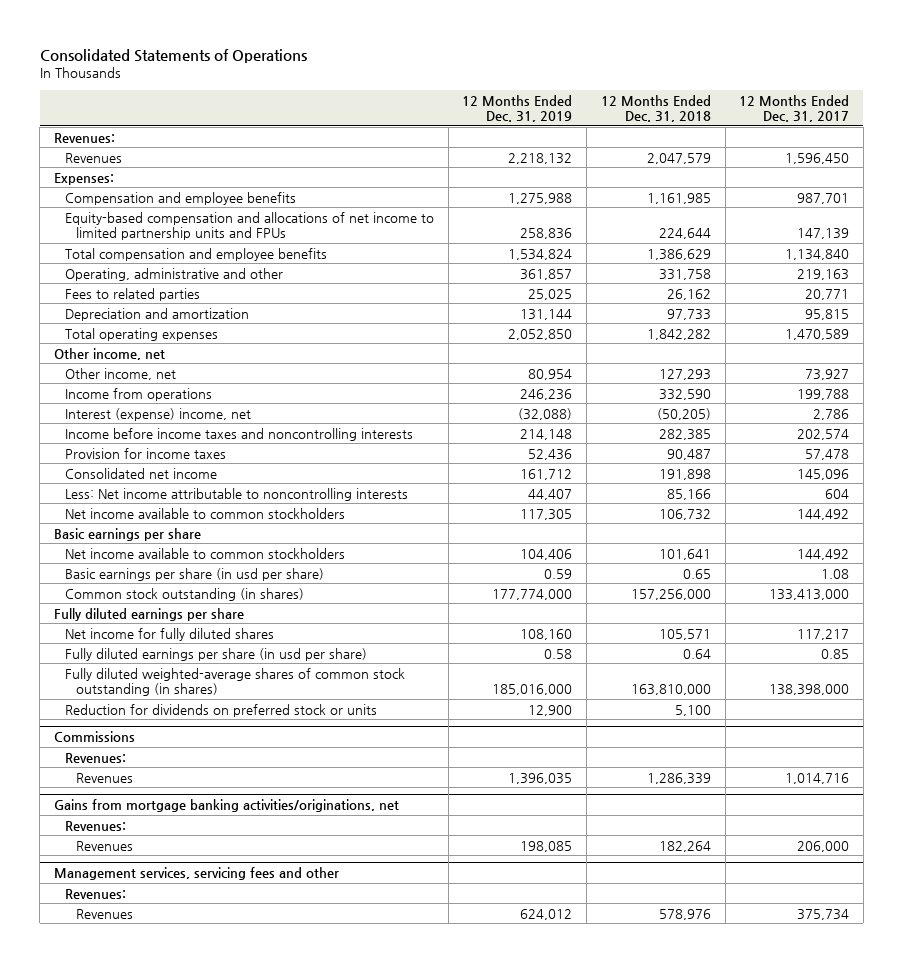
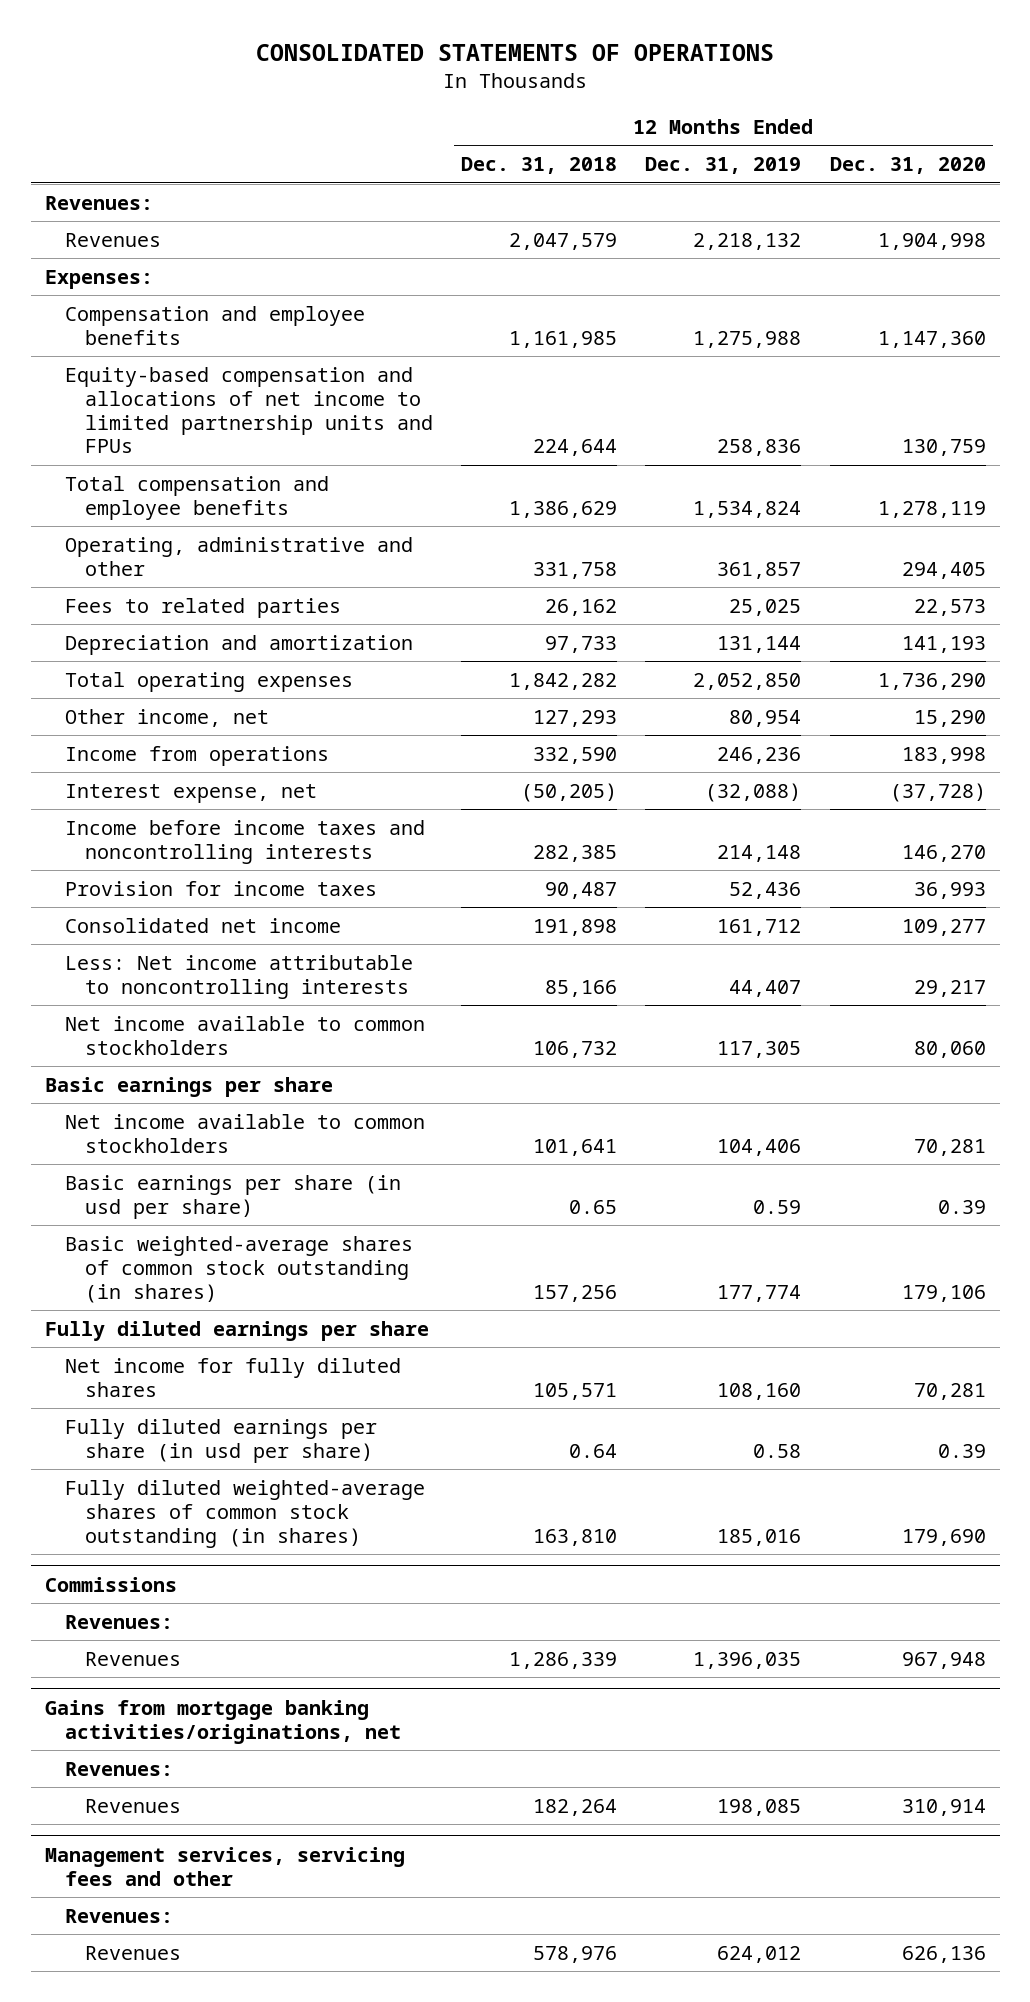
[39,48,307,63] Consolidated Statements of Operations -> [256,44,775,62] CONSOLIDATED STATEMENTS OF OPERATIONS
[739,94,850,123] 12 Months Ended Dec. 31, 2017 -> none
none -> [829,157,986,175] Dec. 31, 2020
[54,347,166,360] Other income, net -> none
[65,407,252,421] Interest (expense) income, net -> [64,783,317,803] Interest expense, net
[65,587,305,601] Common stock outstanding (in shares) -> [64,1235,413,1303] Basic weighted-average shares of common stock outstanding (in shares)
[492,588,573,600] 177,774,000 -> [717,1284,802,1302] 177,774
[630,588,711,600] 157,256,000 -> [533,1284,618,1302] 157,256
[65,703,378,717] Reduction for dividends on preferred stock or units -> none
[492,683,573,695] 185,016,000 -> [717,1528,802,1546] 185,016
[630,683,711,695] 163,810,000 -> [533,1528,618,1546] 163,810

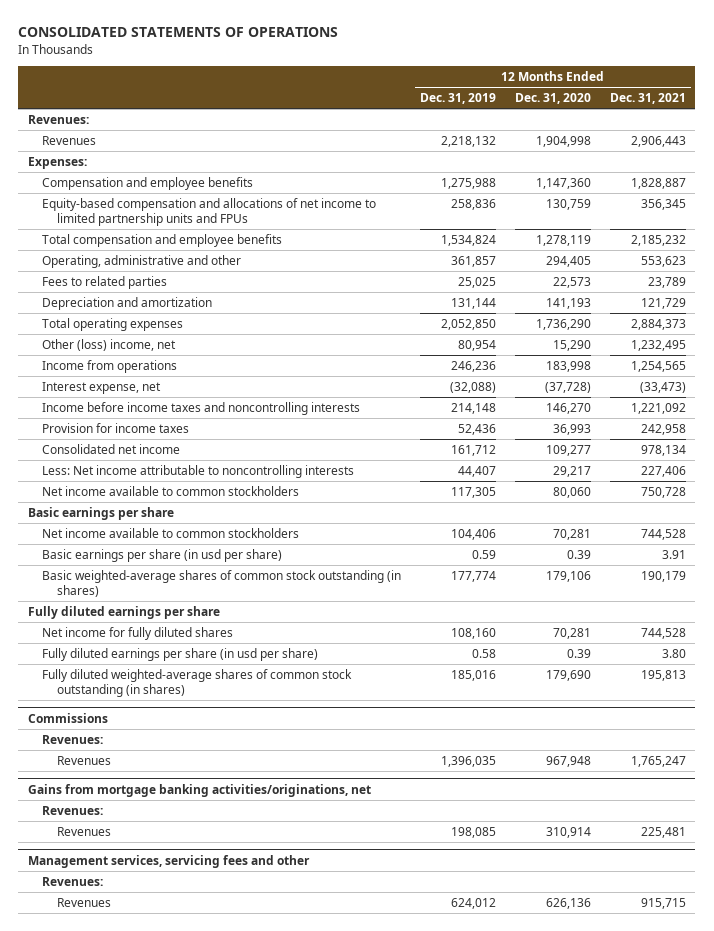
[461,157,618,175] Dec. 31, 2018 -> none
none -> [609,93,686,105] Dec. 31, 2021
[64,708,269,727] Other income, net -> [42,338,177,351] Other (loss) income, net

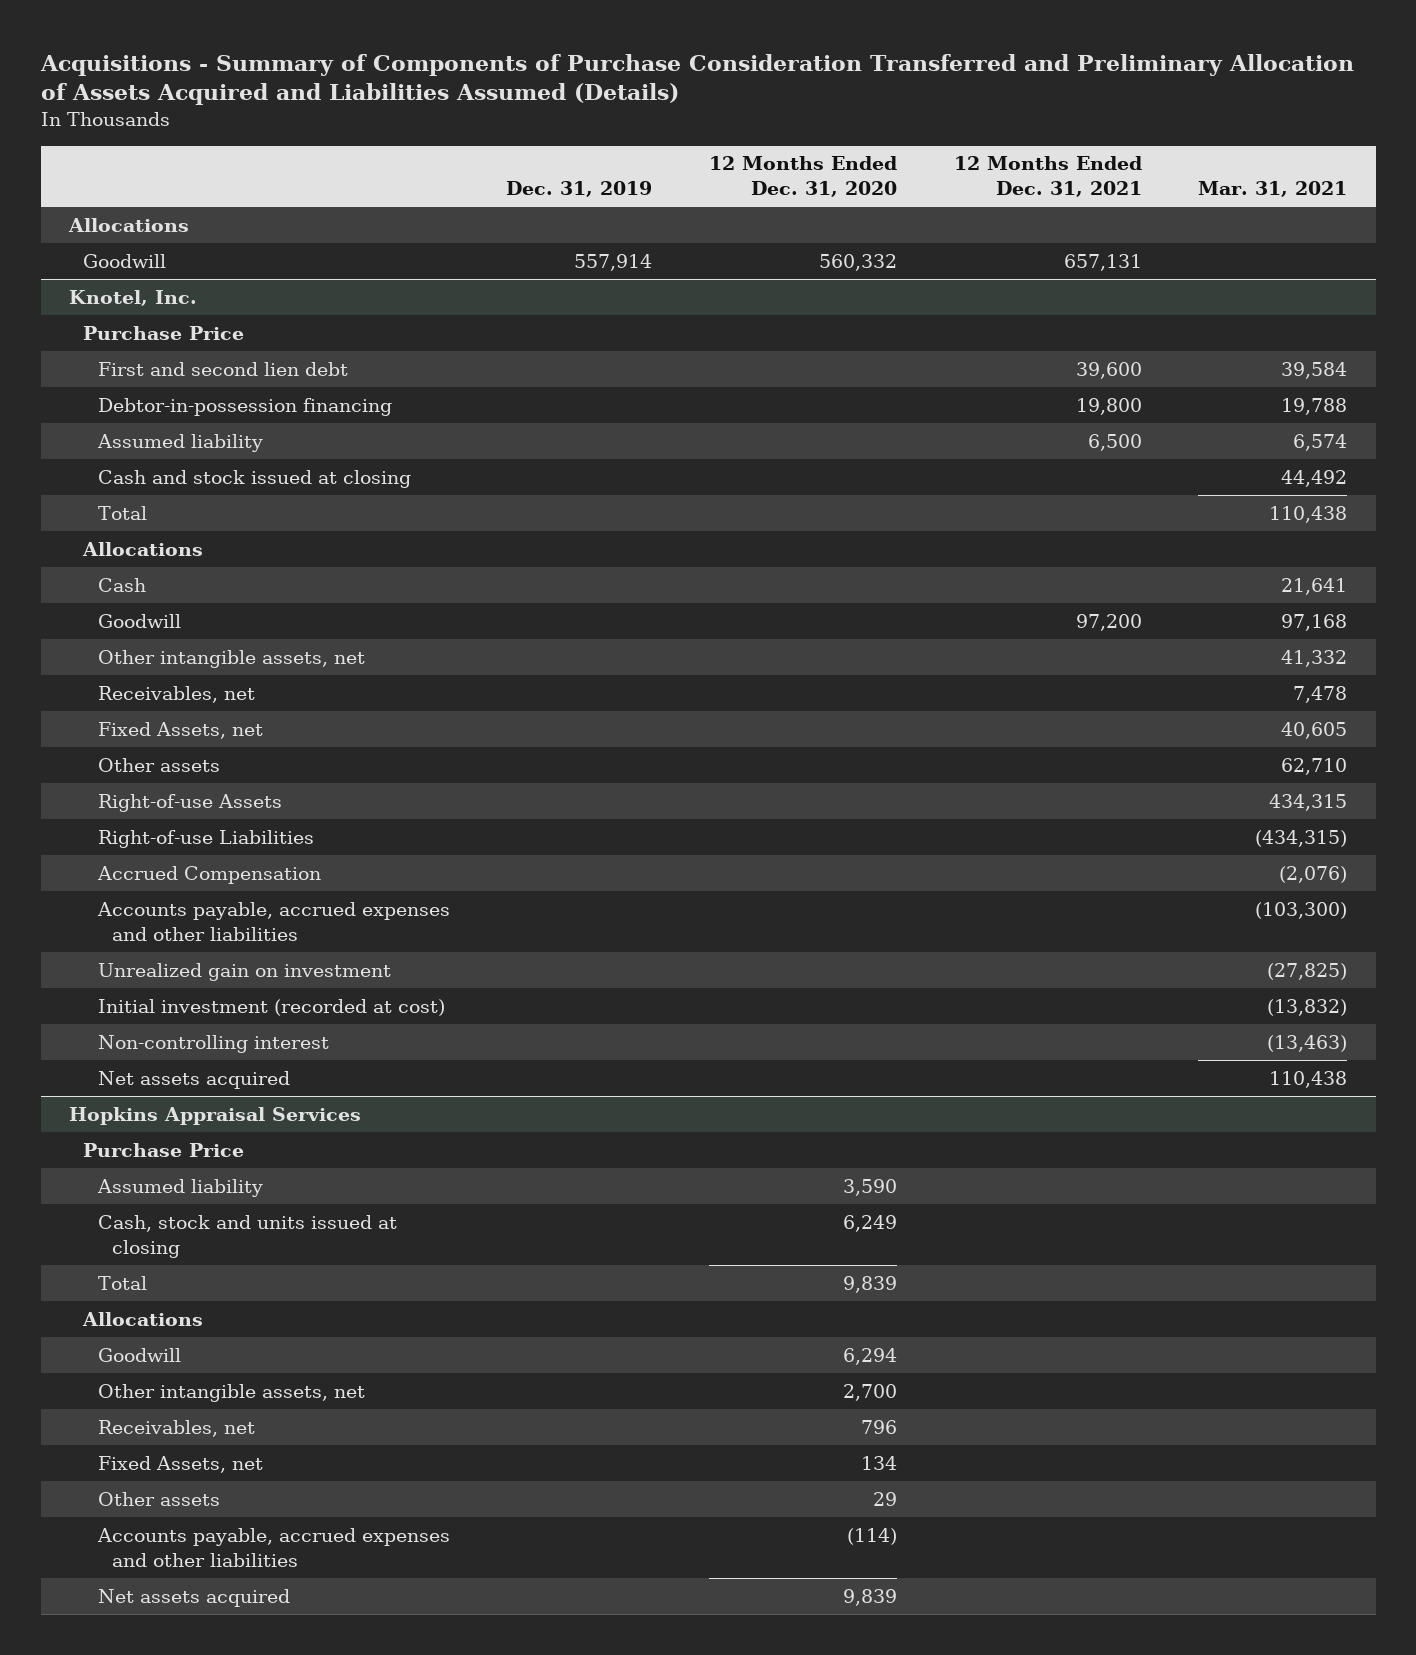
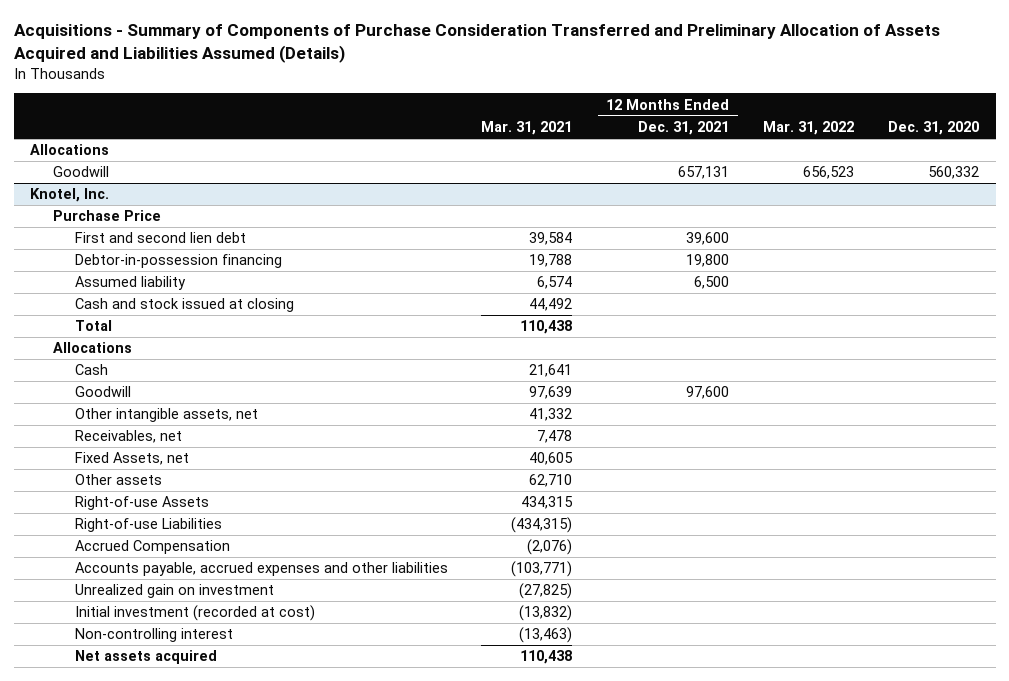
[506,181,653,198] Dec. 31, 2019 -> none
[708,156,897,198] 12 Months Ended Dec. 31, 2020 -> none
none -> [762,121,854,136] Mar. 31, 2022
none -> [887,121,979,136] Dec. 31, 2020
[1075,613,1142,631] 97,200 -> [686,386,730,400] 97,600
[1281,613,1348,631] 97,168 -> [529,386,573,400] 97,639
[1255,901,1348,919] (103,300) -> [511,561,573,578] (103,771)
[69,1106,362,1125] Hopkins Appraisal Services -> none
[83,1142,245,1157] Purchase Price -> none
[96,1178,263,1197] Assumed liability -> none
[97,1214,397,1258] Cash, stock and units issued at closing -> none
[97,1275,147,1290] Total -> none
[82,1311,204,1326] Allocations -> none
[97,1347,181,1362] Goodwill -> none
[97,1383,365,1402] Other intangible assets, net -> none
[97,1419,255,1437] Receivables, net -> none
[97,1455,263,1473] Fixed Assets, net -> none
[97,1491,220,1506] Other assets -> none
[96,1527,450,1567] Accounts payable, accrued expenses and other liabilities -> none
[97,1588,290,1607] Net assets acquired -> none

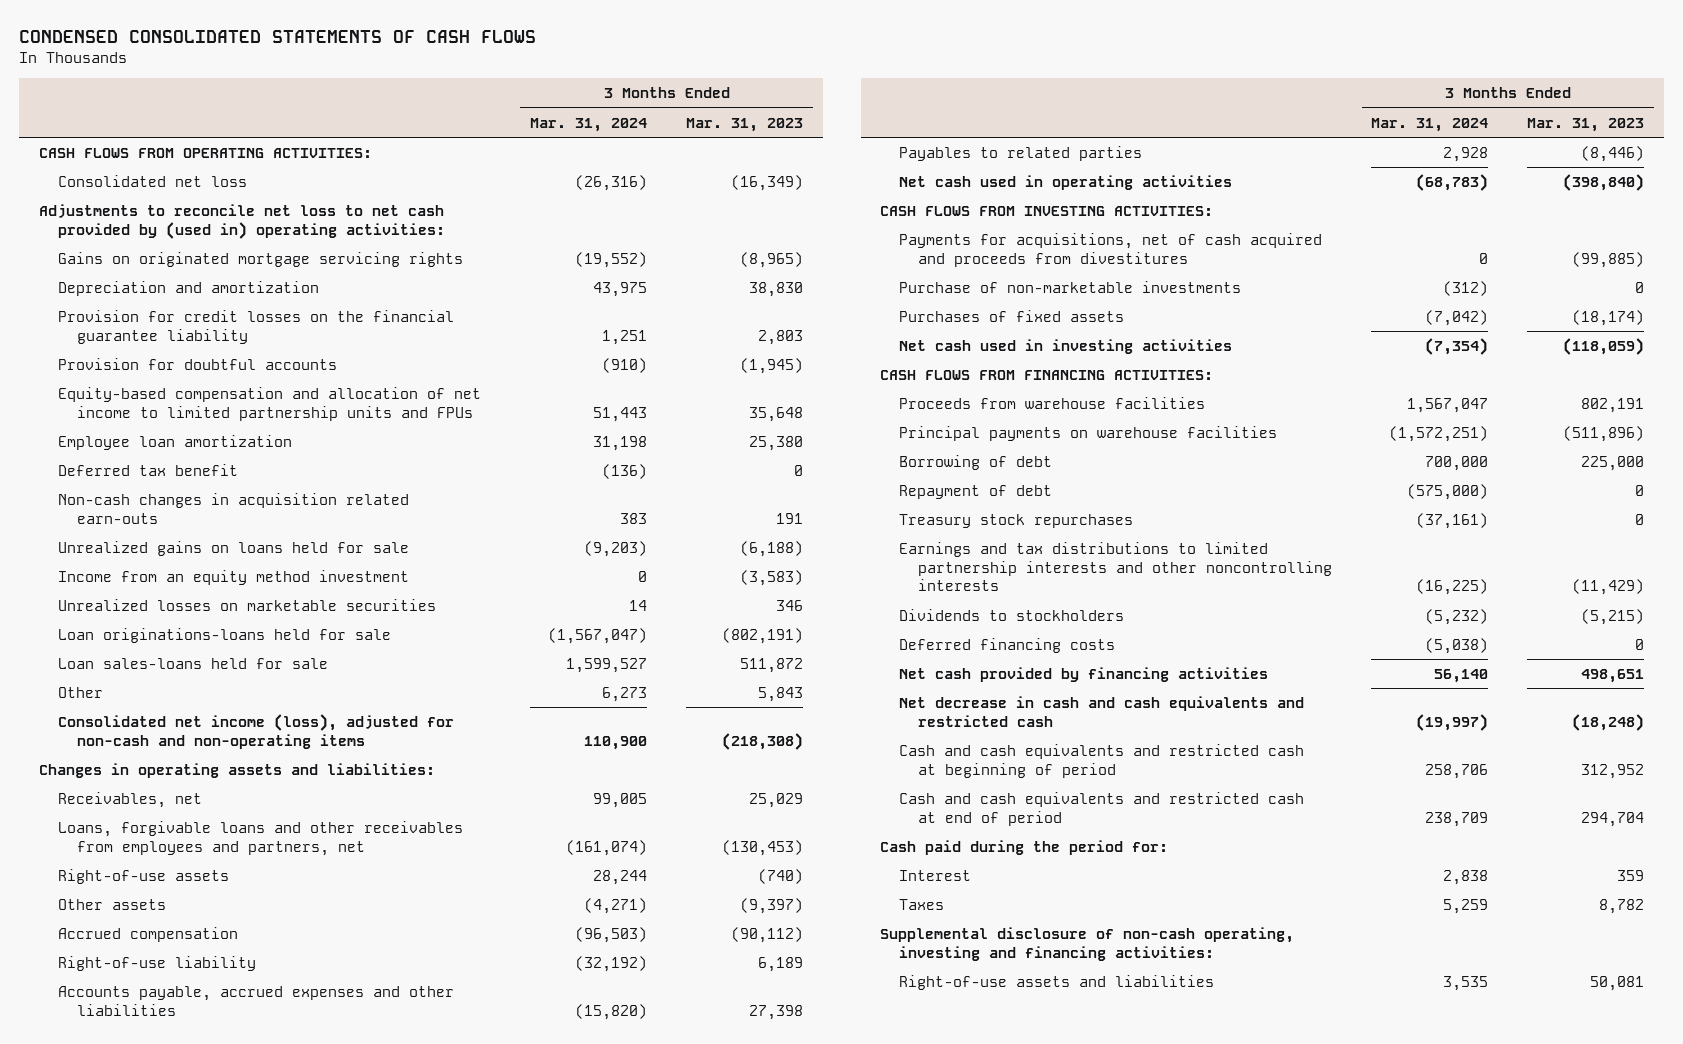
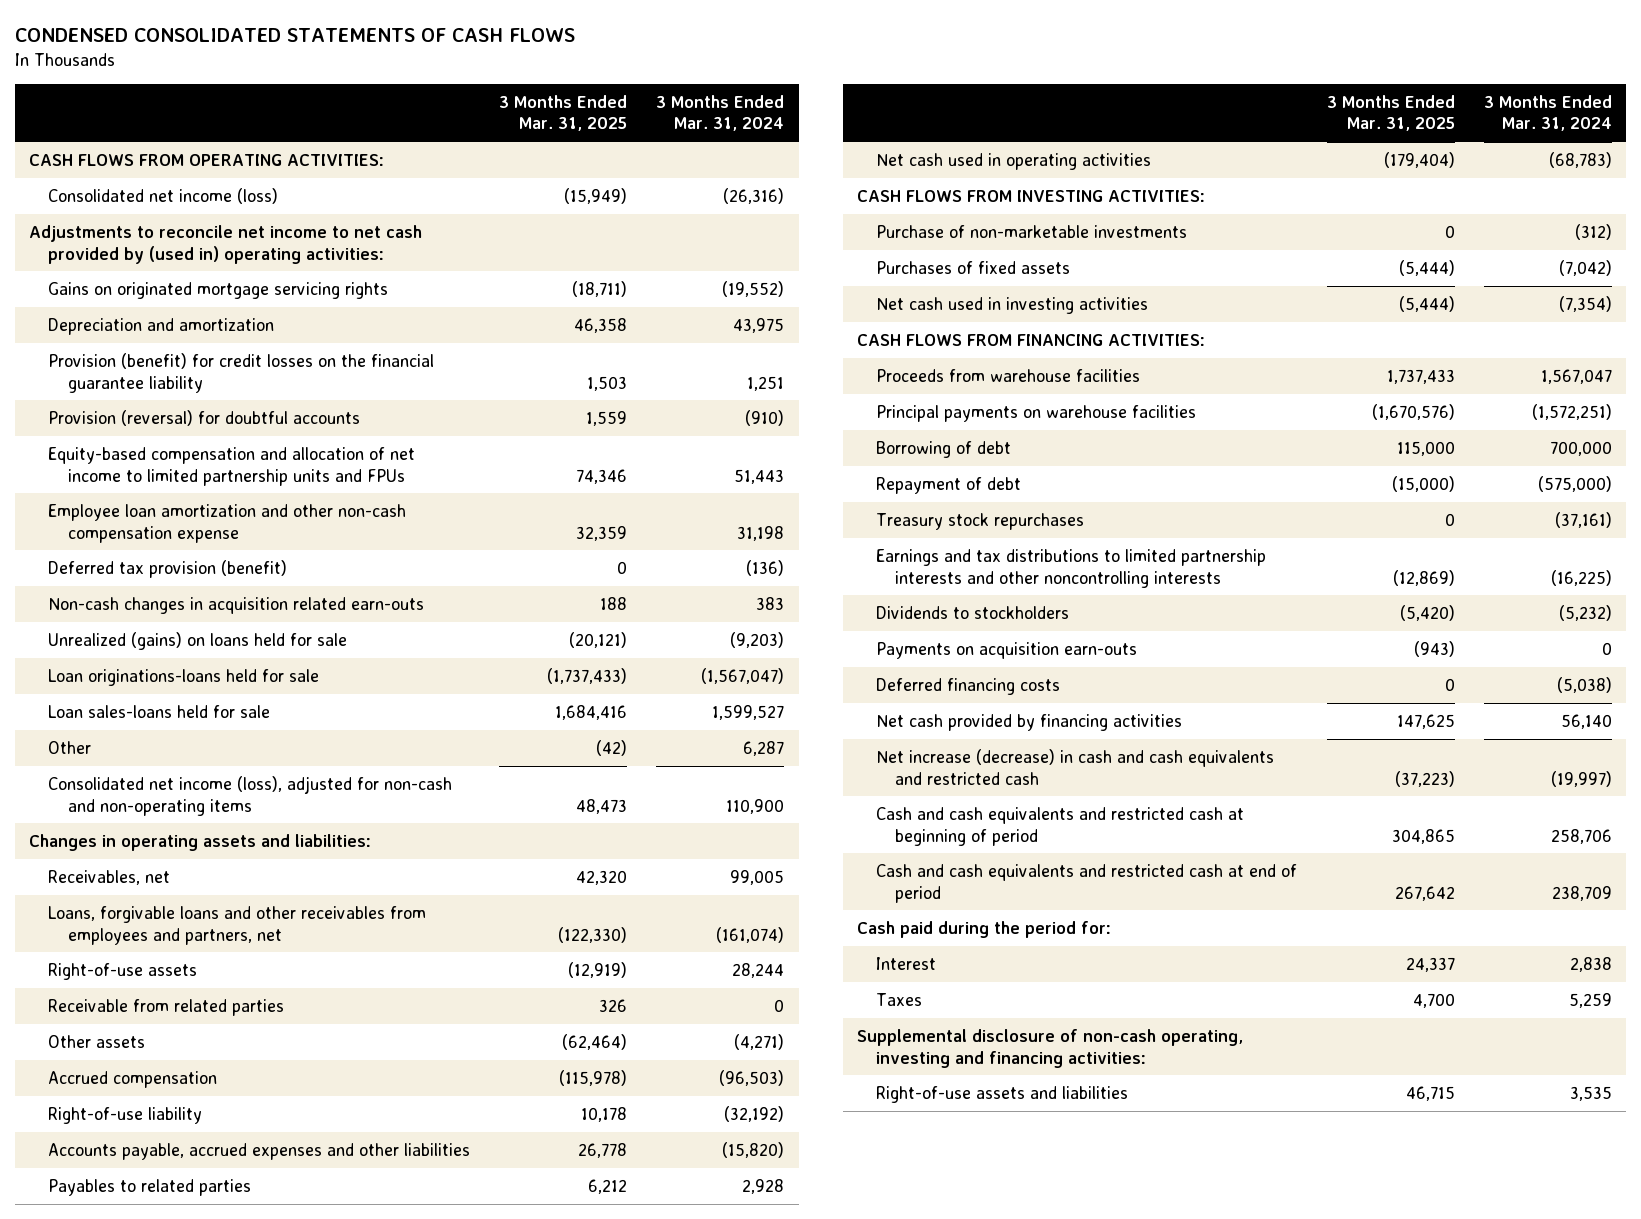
[686,117,804,132] Mar. 31, 2023 -> none
none -> [499,94,628,132] 3 Months Ended Mar. 31, 2025
[57,174,247,187] Consolidated net loss -> [48,187,279,204] Consolidated net income (loss)
[38,203,445,239] Adjustments to reconcile net loss to net cash provided by (used in) operating activities: -> [29,224,423,264] Adjustments to reconcile net income to net cash provided by (used in) operating activities:
[57,309,454,344] Provision for credit losses on the financial guarantee liability -> [48,352,435,393] Provision (benefit) for credit losses on the financial guarantee liability
[57,357,337,370] Provision for doubtful accounts -> [48,409,361,426] Provision (reversal) for doubtful accounts
[57,434,292,450] Employee loan amortization -> [48,503,407,543] Employee loan amortization and other non-cash compensation expense
[57,463,238,476] Deferred tax benefit -> [48,559,288,578] Deferred tax provision (benefit)
[57,569,409,585] Income from an equity method investment -> none
[57,598,436,611] Unrealized losses on marketable securities -> none
[57,540,409,556] Unrealized gains on loans held for sale -> [48,631,348,650] Unrealized (gains) on loans held for sale
[602,686,648,702] 6,273 -> [743,740,785,756] 6,287
none -> [48,998,285,1016] Receivable from related parties
[899,232,1323,267] Payments for acquisitions, net of cash acquired and proceeds from divestitures -> none
none -> [876,641,1138,659] Payments on acquisition earn-outs
[899,695,1305,727] Net decrease in cash and cash equivalents and restricted cash -> [876,748,1275,785] Net increase (decrease) in cash and cash equivalents and restricted cash

